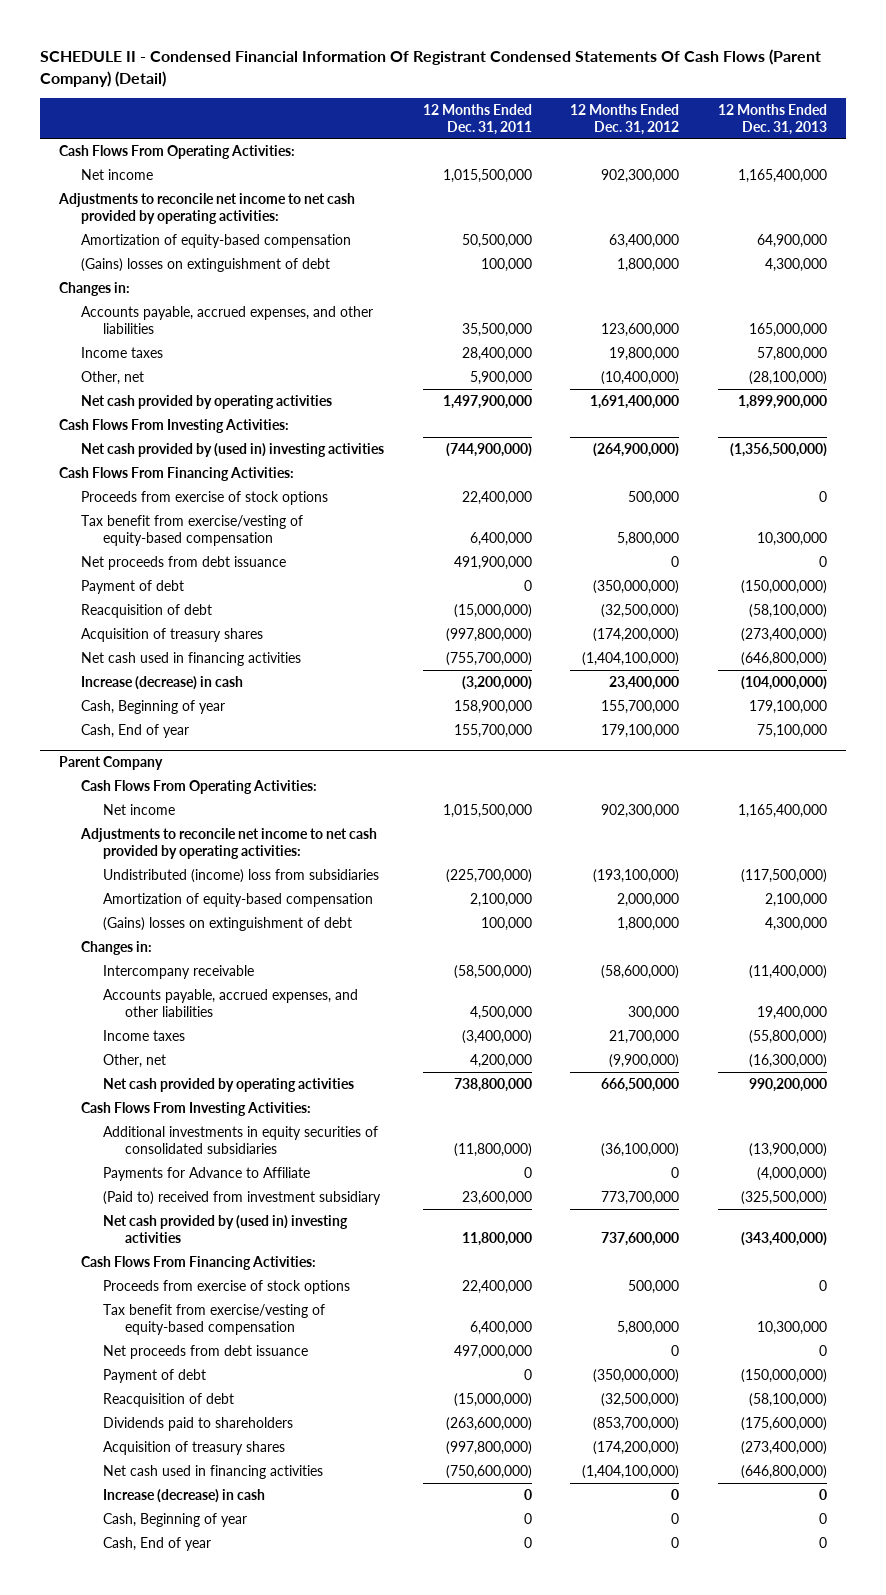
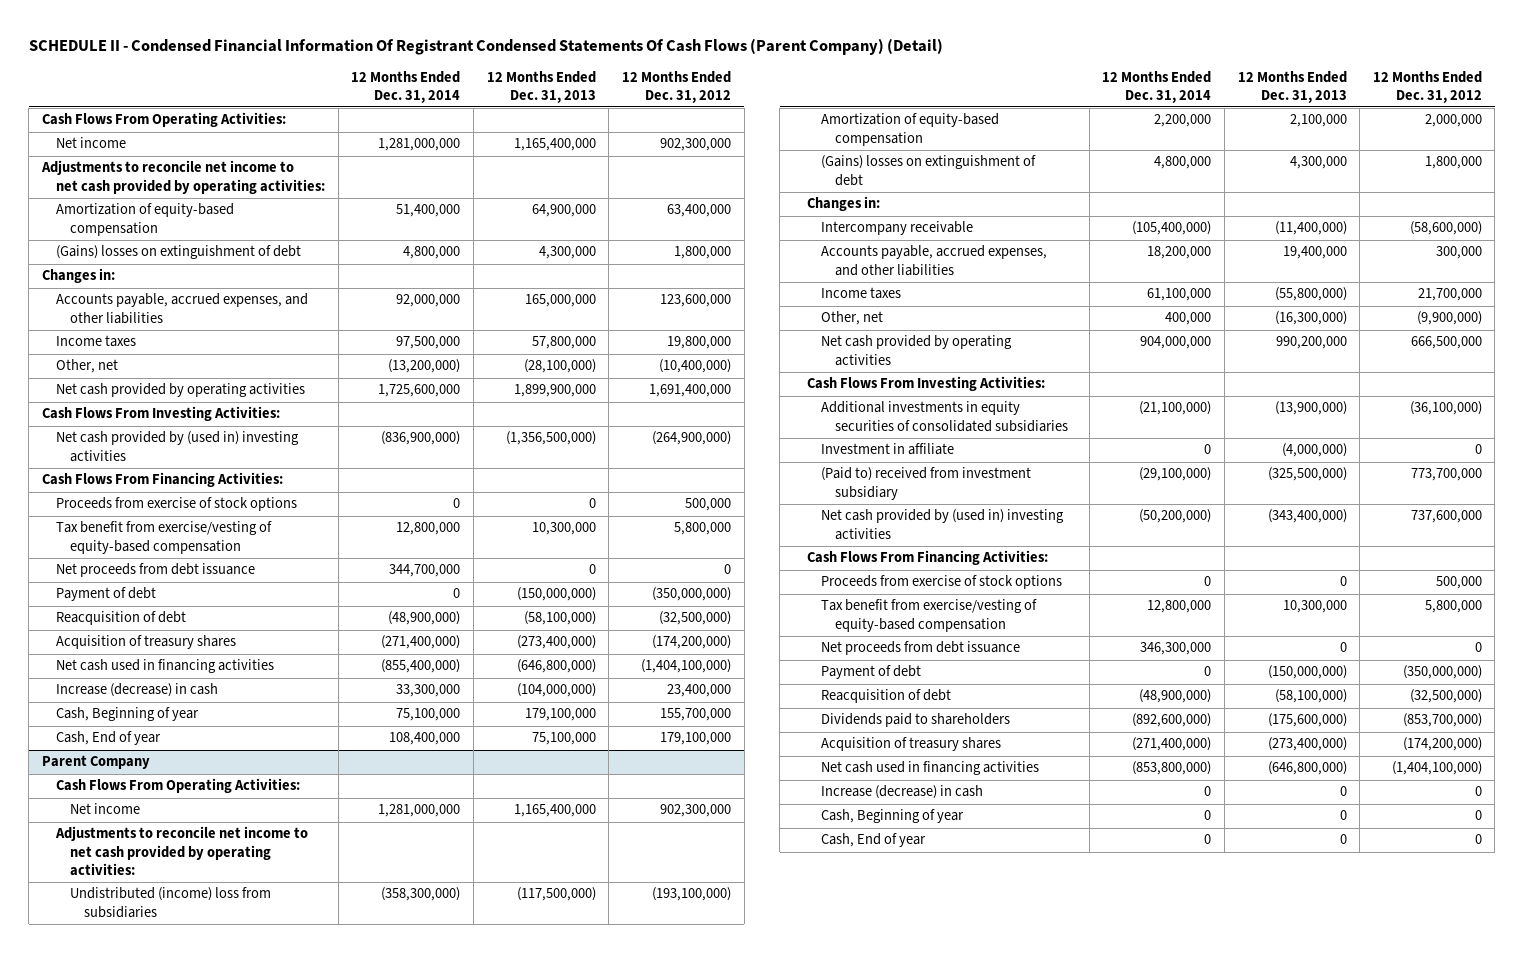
[422,103,532,135] 12 Months Ended Dec. 31, 2011 -> none
none -> [351,70,461,103] 12 Months Ended Dec. 31, 2014
[102,1166,310,1181] Payments for Advance to Affiliate -> [821,443,955,456] Investment in affiliate

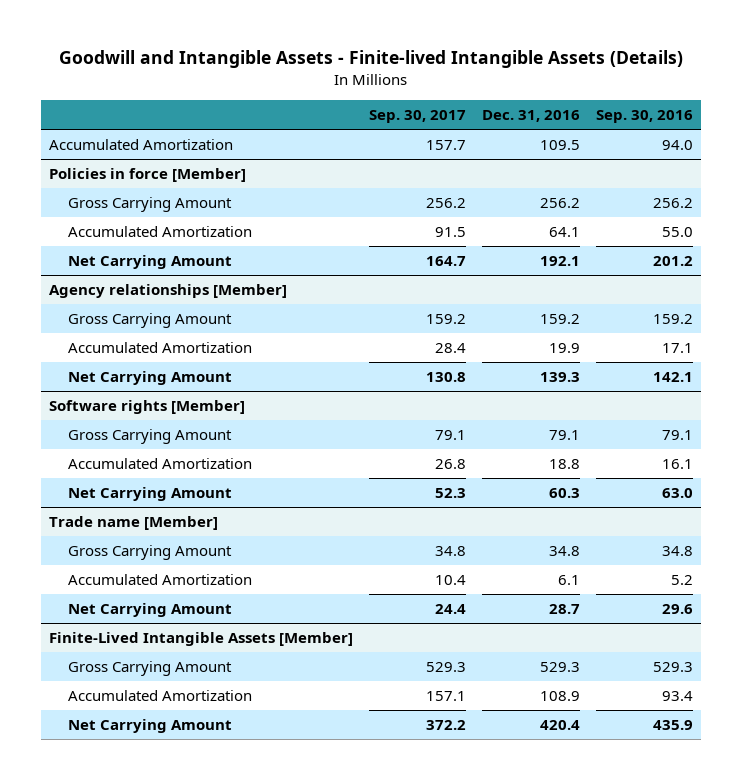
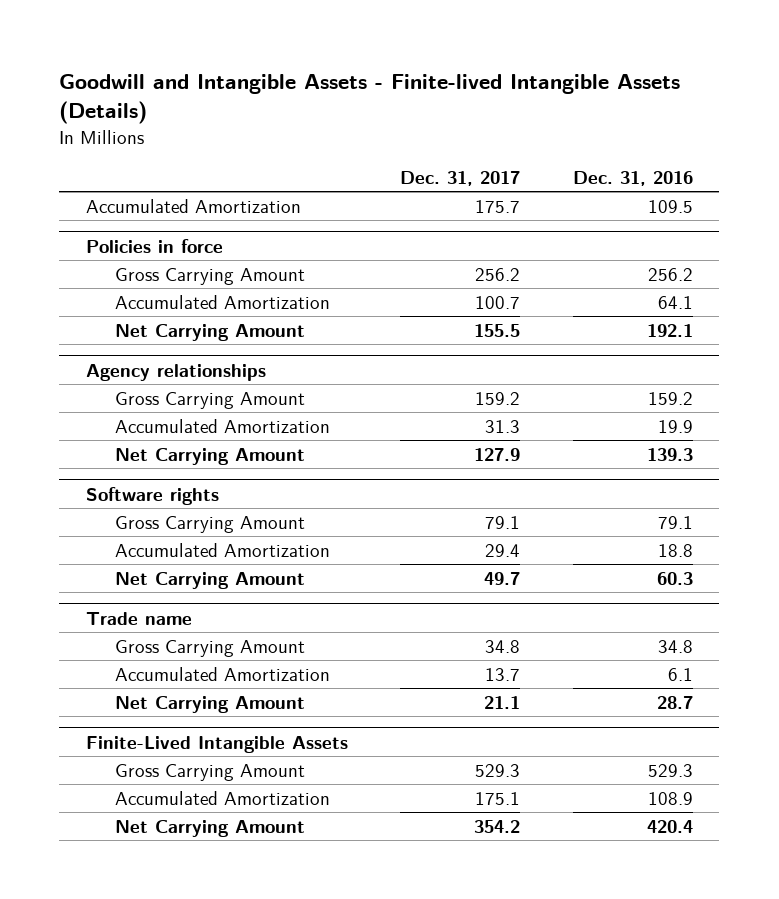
[369,109,467,123] Sep. 30, 2017 -> none
[596,109,694,123] Sep. 30, 2016 -> none
none -> [400,170,521,186] Dec. 31, 2017
[49,168,247,183] Policies in force [Member] -> [85,238,223,253] Policies in force
[49,284,288,299] Agency relationships [Member] -> [85,363,266,381] Agency relationships
[49,400,246,415] Software rights [Member] -> [85,486,219,505] Software rights
[49,516,219,531] Trade name [Member] -> [85,611,192,625] Trade name
[49,632,354,647] Finite-Lived Intangible Assets [Member] -> [85,735,348,753] Finite-Lived Intangible Assets

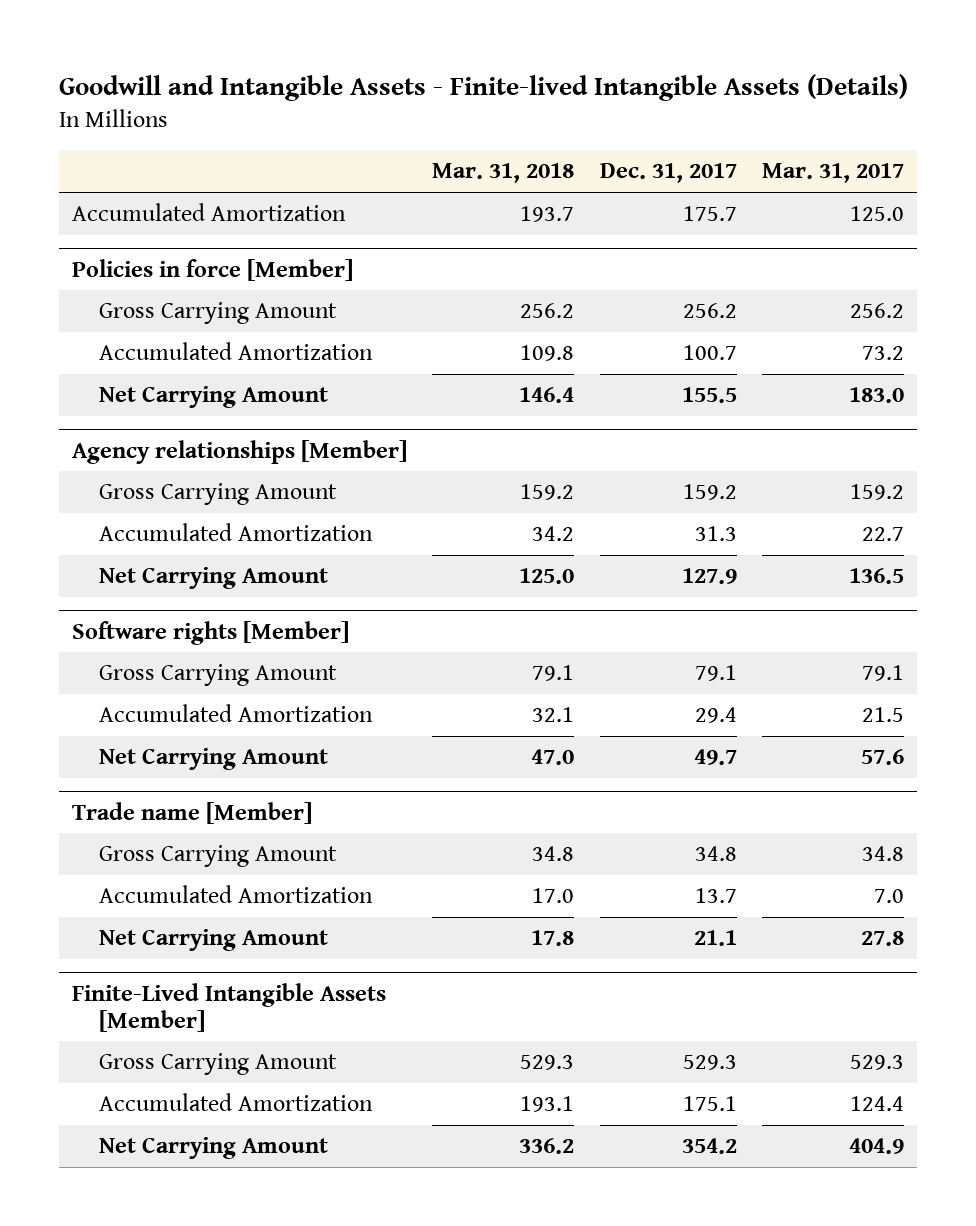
[573,170,694,186] Dec. 31, 2016 -> none
none -> [432,163,575,184] Mar. 31, 2018
none -> [762,163,905,184] Mar. 31, 2017
[85,238,223,253] Policies in force -> [71,258,353,281] Policies in force [Member]
[85,363,266,381] Agency relationships -> [71,439,407,464] Agency relationships [Member]
[85,486,219,505] Software rights -> [71,620,349,645] Software rights [Member]
[85,611,192,625] Trade name -> [71,801,312,824] Trade name [Member]
[85,735,348,753] Finite-Lived Intangible Assets -> [71,982,386,1032] Finite-Lived Intangible Assets [Member]

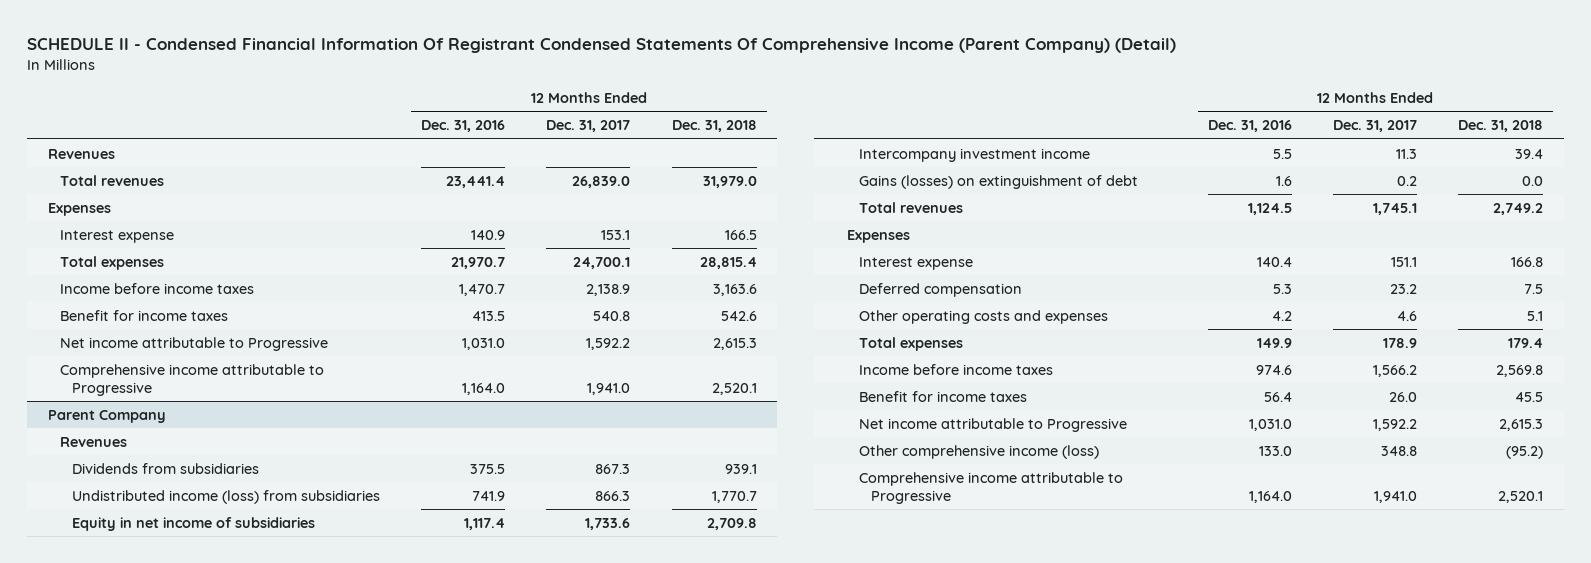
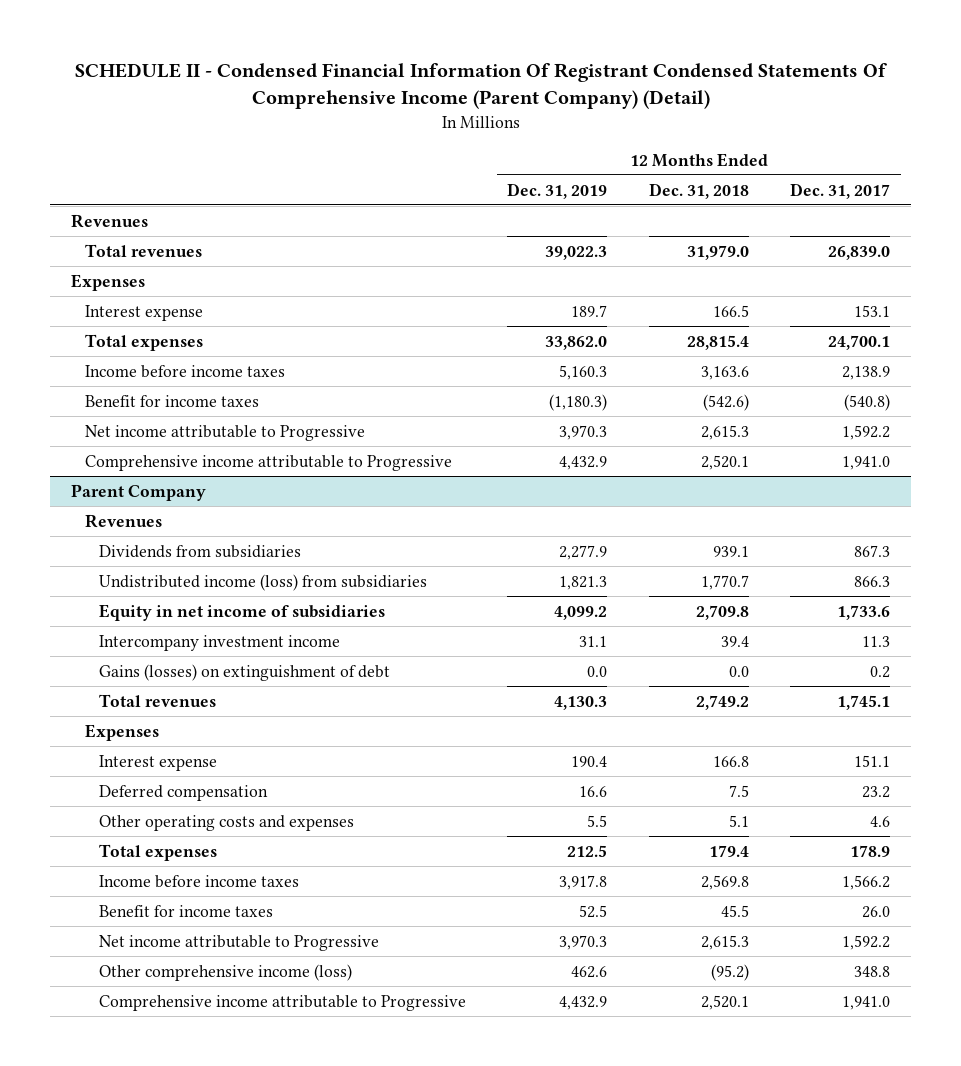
[421,120,506,133] Dec. 31, 2016 -> none
none -> [507,182,608,199] Dec. 31, 2019
[593,310,631,321] 540.8 -> [844,393,891,411] (540.8)
[720,310,757,321] 542.6 -> [702,393,749,411] (542.6)

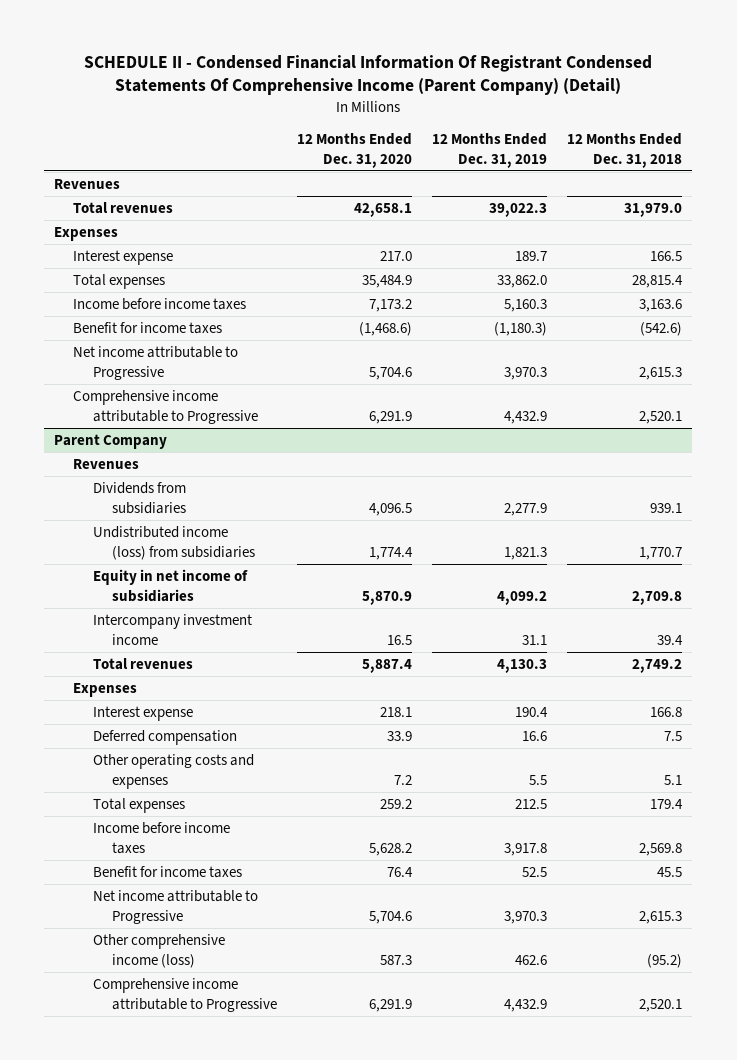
[790,182,891,199] Dec. 31, 2017 -> none
none -> [297,133,413,168] 12 Months Ended Dec. 31, 2020
[98,663,390,681] Gains (losses) on extinguishment of debt -> none

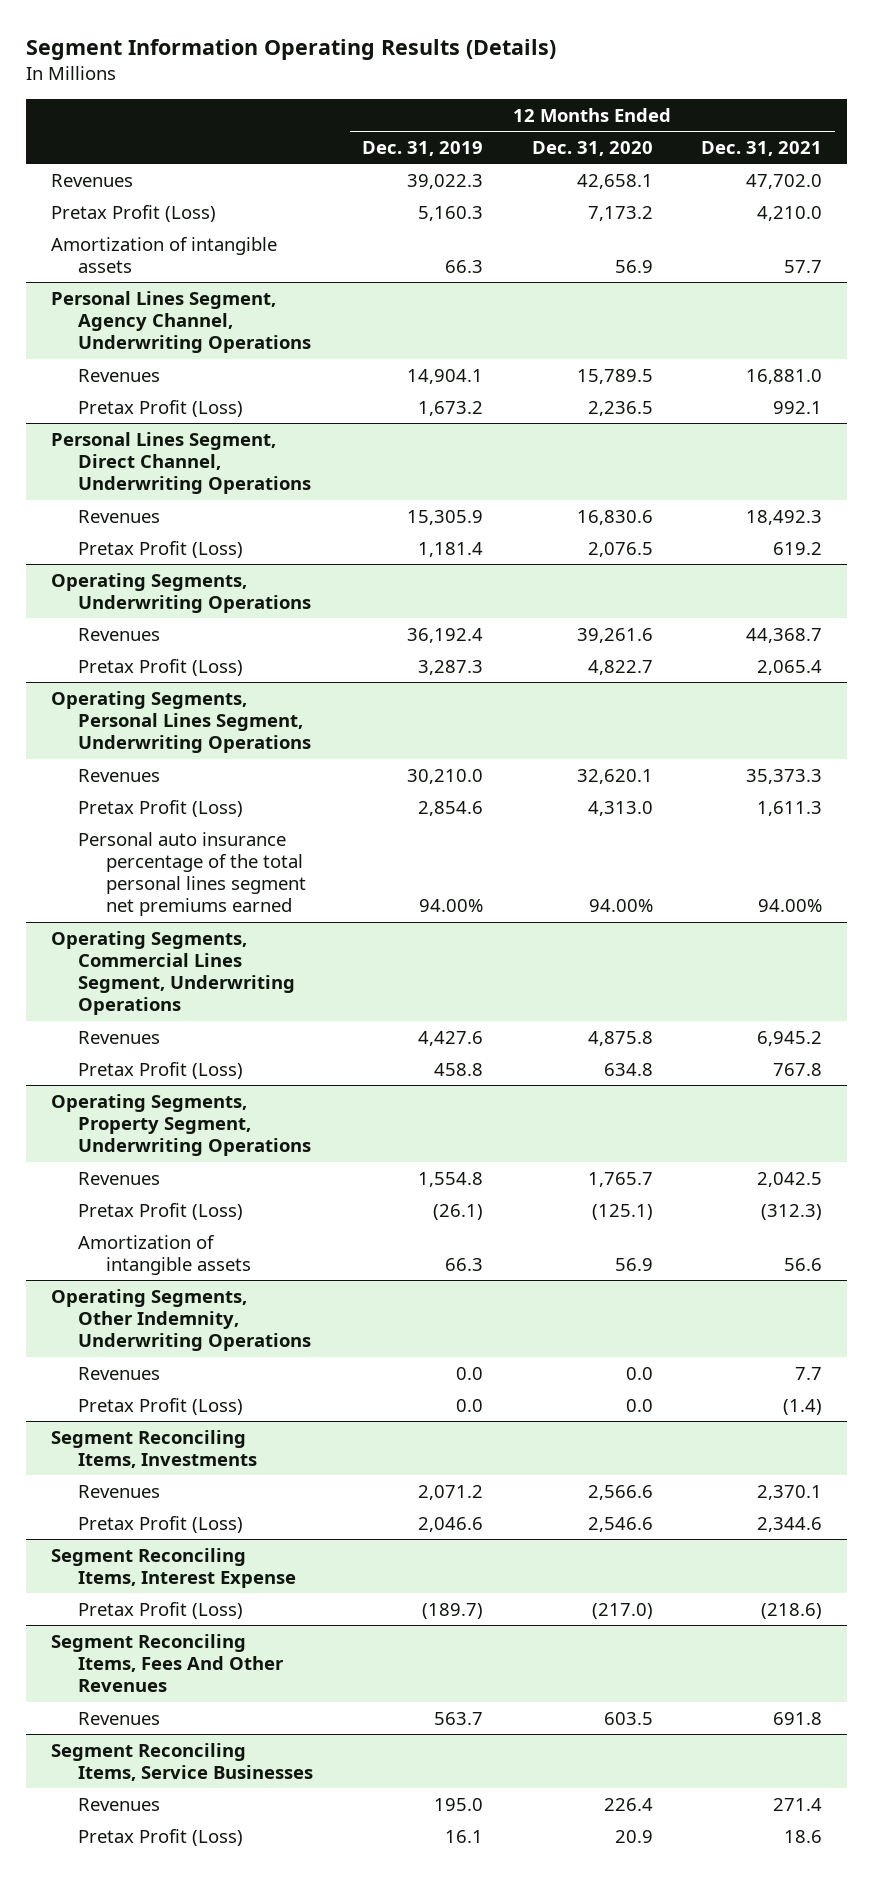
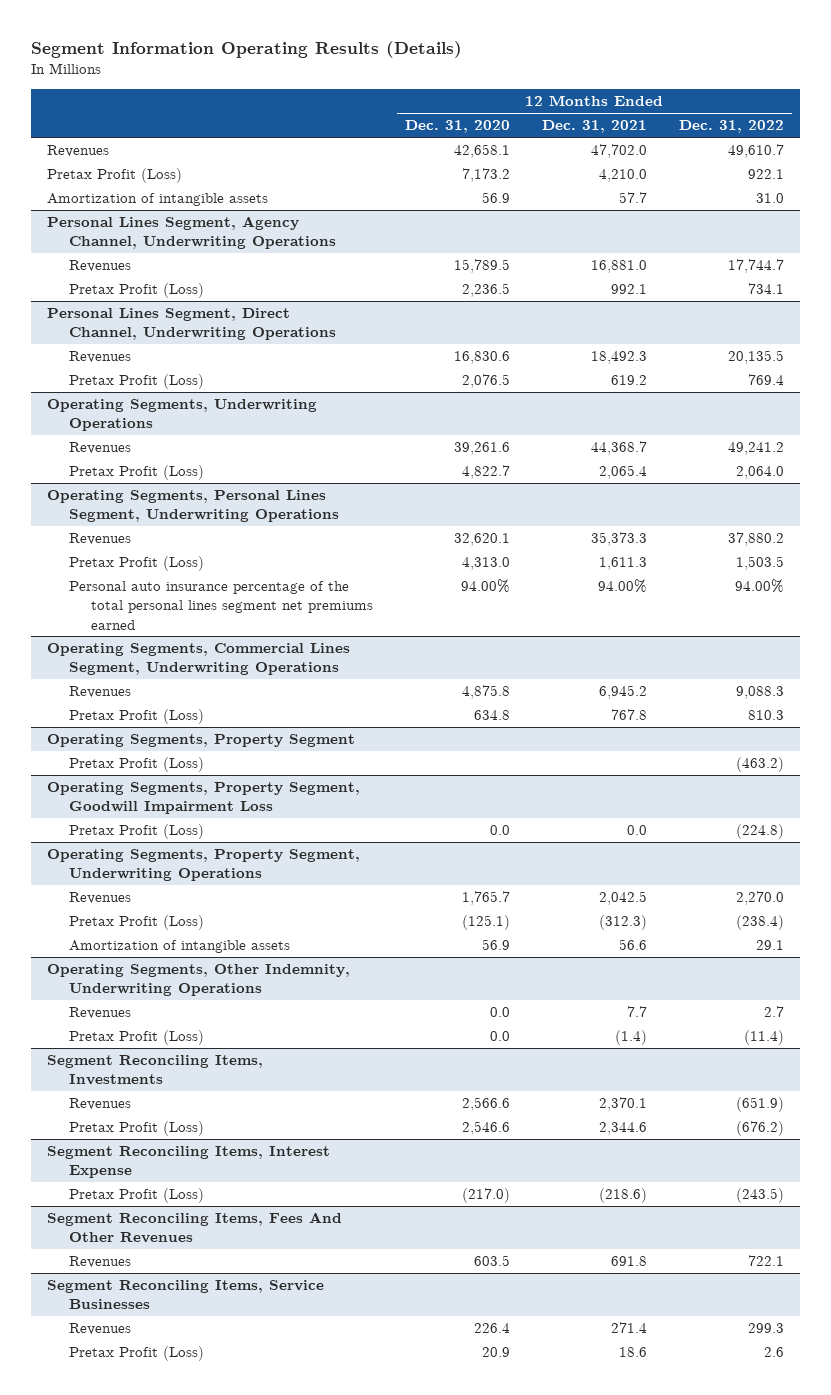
[362,140,484,156] Dec. 31, 2019 -> none
none -> [678,120,784,134] Dec. 31, 2022
none -> [47,734,356,748] Operating Segments, Property Segment
none -> [68,757,204,773] Pretax Profit (Loss)
none -> [47,782,361,815] Operating Segments, Property Segment, Goodwill Impairment Loss
none -> [68,824,204,840] Pretax Profit (Loss)

